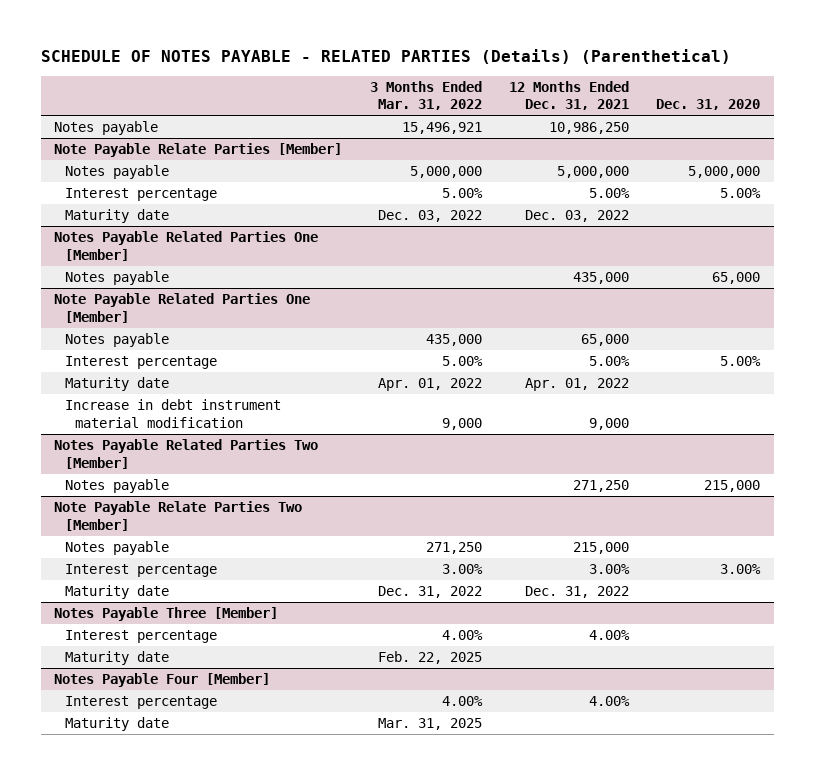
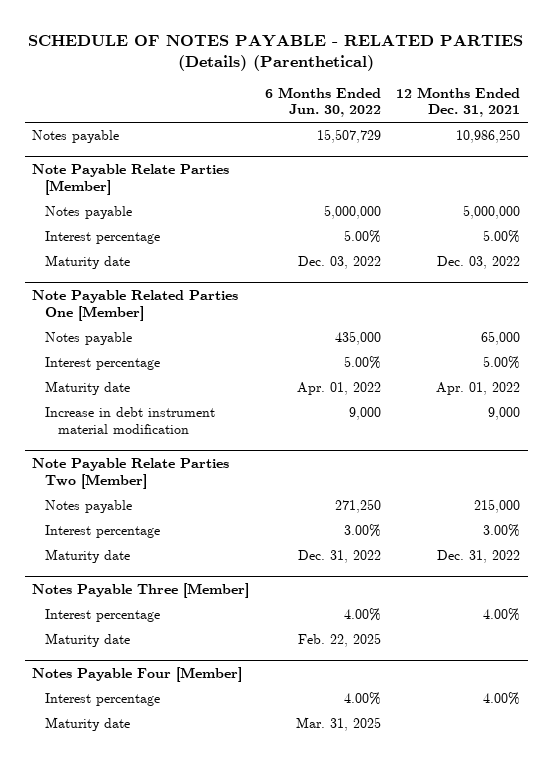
[369,80,482,111] 3 Months Ended Mar. 31, 2022 -> none
[656,99,761,111] Dec. 31, 2020 -> none
none -> [264,86,381,118] 6 Months Ended Jun. 30, 2022
[54,230,319,261] Notes Payable Related Parties One [Member] -> none
[64,270,169,285] Notes payable -> none
[54,438,319,469] Notes Payable Related Parties Two [Member] -> none
[64,478,169,493] Notes payable -> none

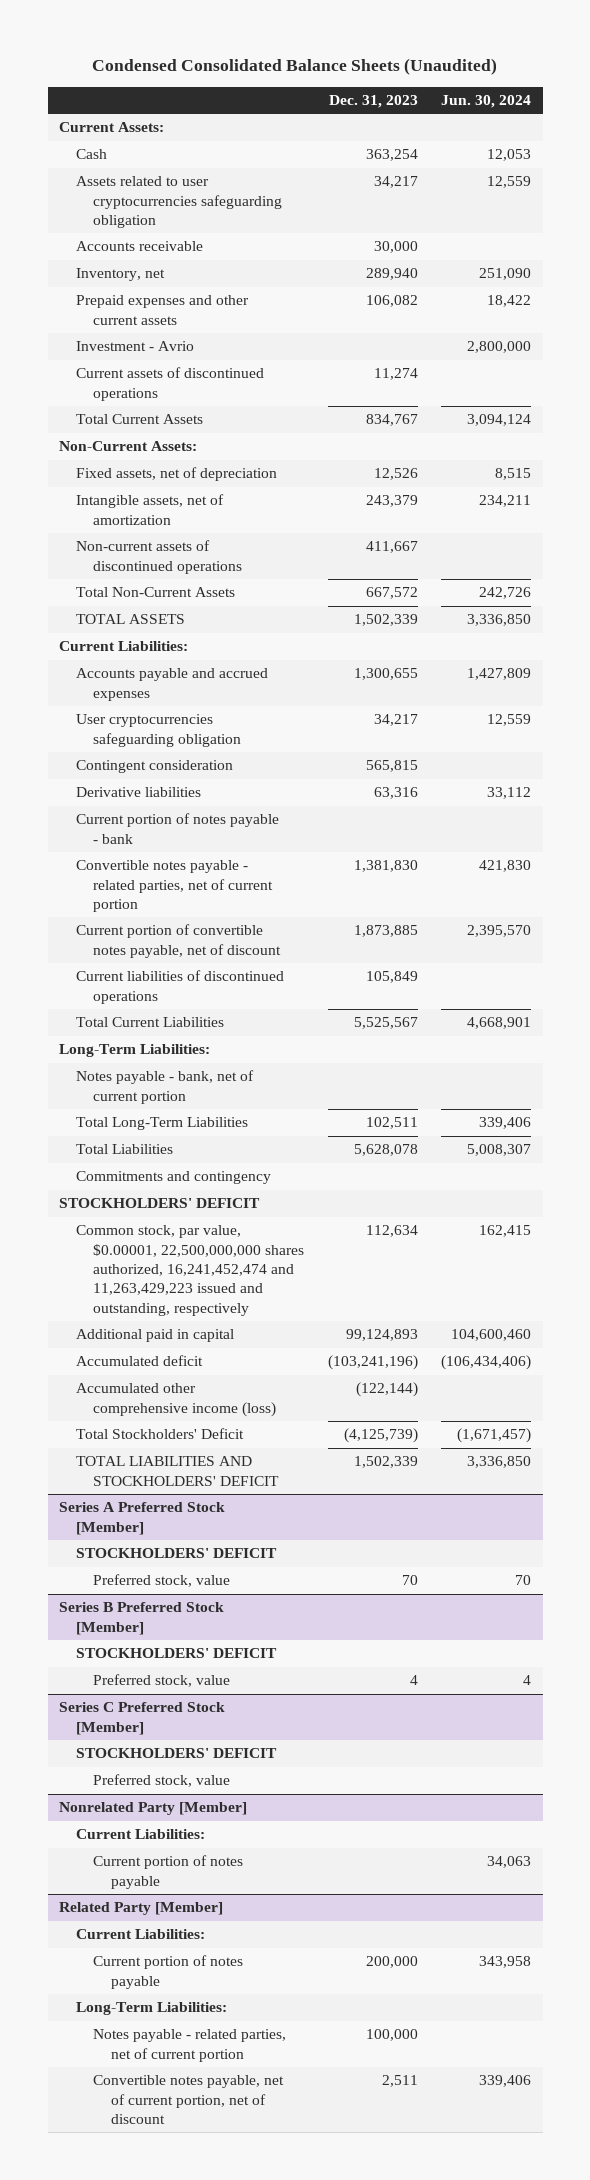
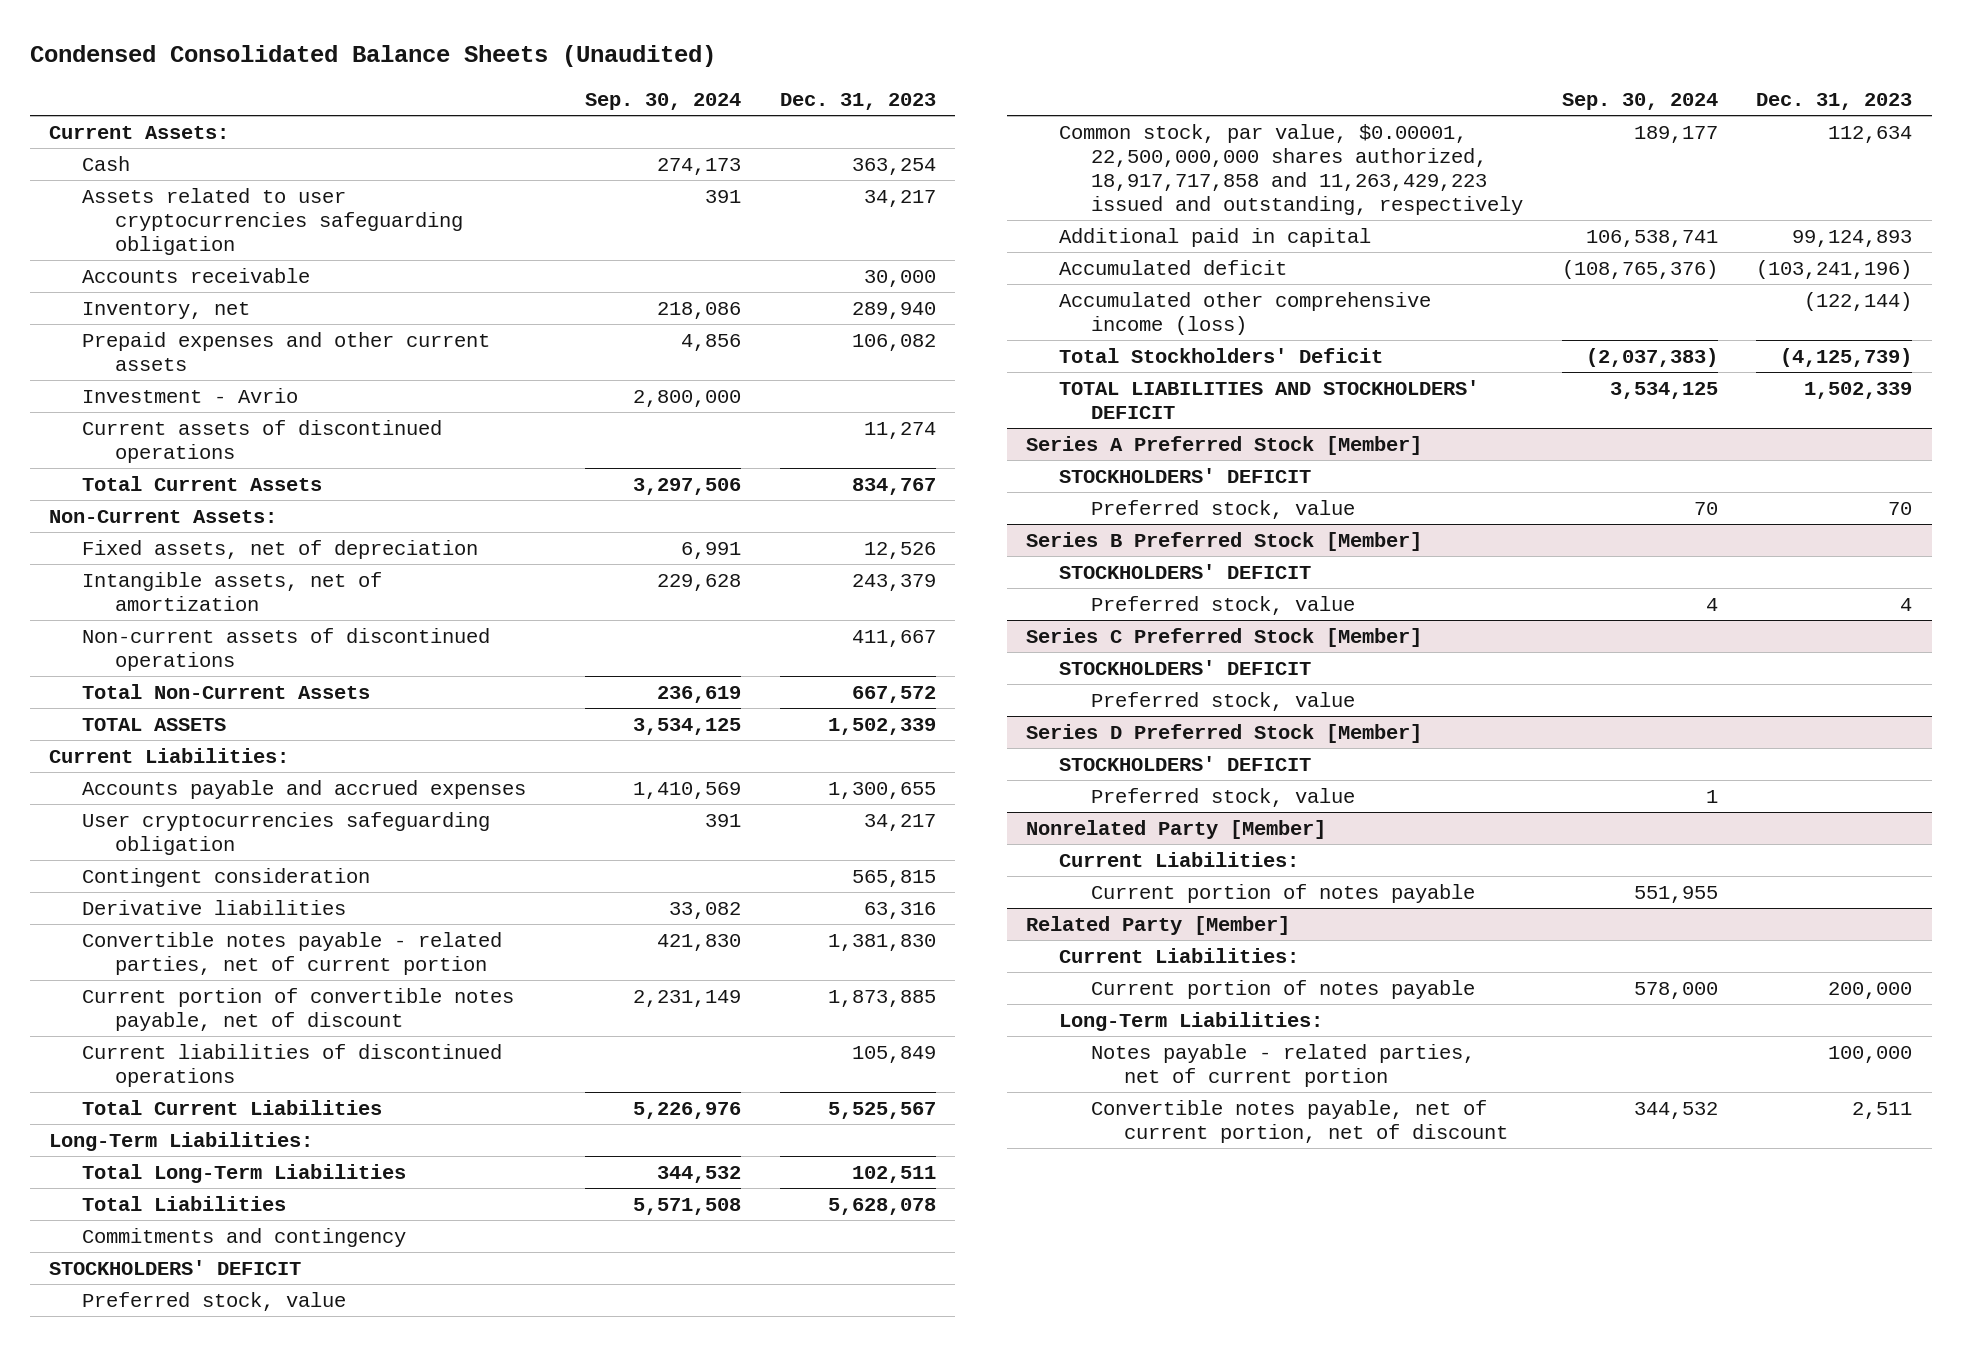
[441,94,532,108] Jun. 30, 2024 -> none
none -> [585,92,742,110] Sep. 30, 2024
[76,813,280,844] Current portion of notes payable - bank -> none
[76,1070,255,1104] Notes payable - bank, net of current portion -> none
none -> [81,1292,346,1312] Preferred stock, value
[76,1225,305,1316] Common stock, par value, $0.00001, 22,500,000,000 shares authorized, 16,241,452,474 and 11,263,429,223 issued and outstanding, respectively -> [1058,124,1524,216] Common stock, par value, $0.00001, 22,500,000,000 shares authorized, 18,917,717,858 and 11,263,429,223 issued and outstanding, respectively
none -> [1026,724,1423,744] Series D Preferred Stock [Member]
none -> [1058,756,1311,772] STOCKHOLDERS' DEFICIT
none -> [1091,788,1356,808] Preferred stock, value

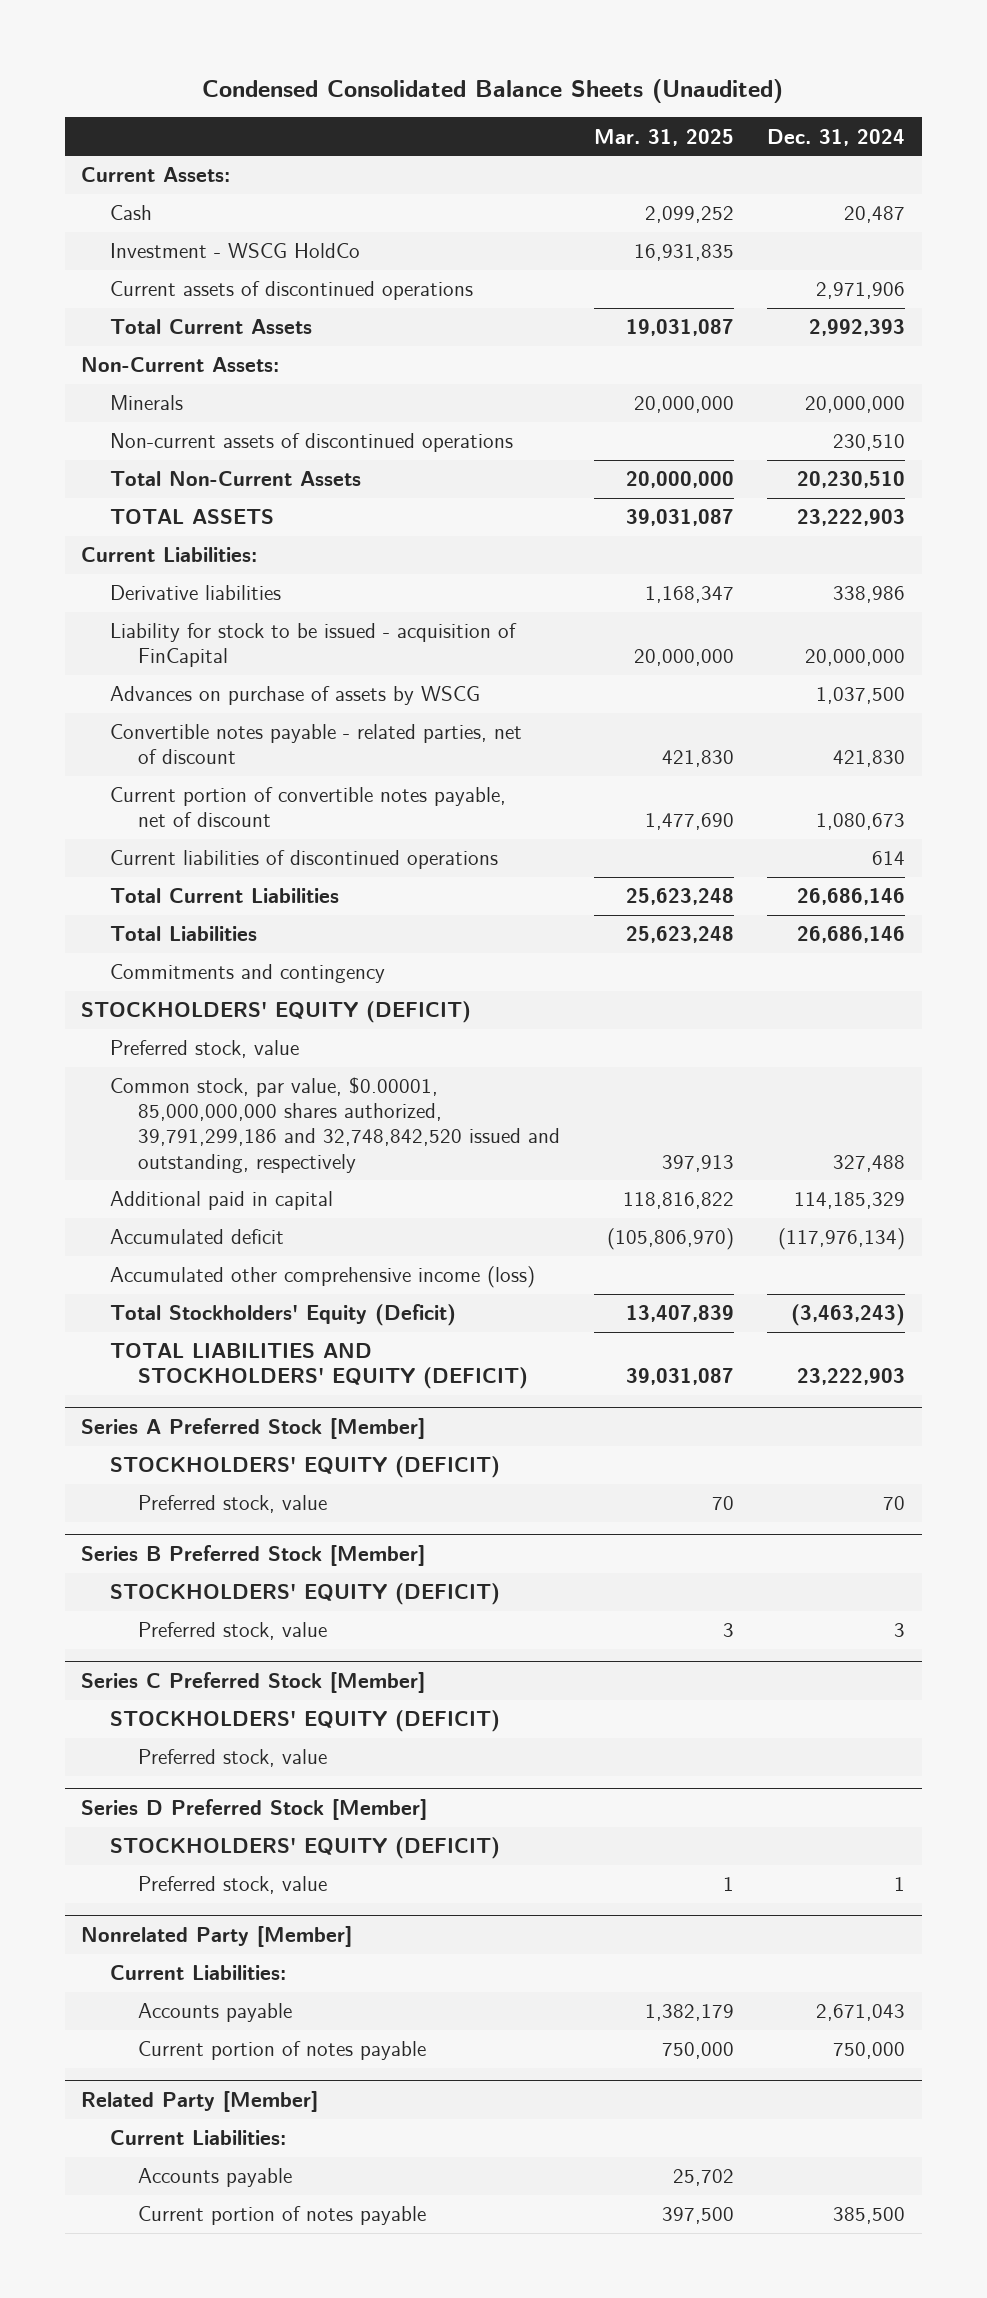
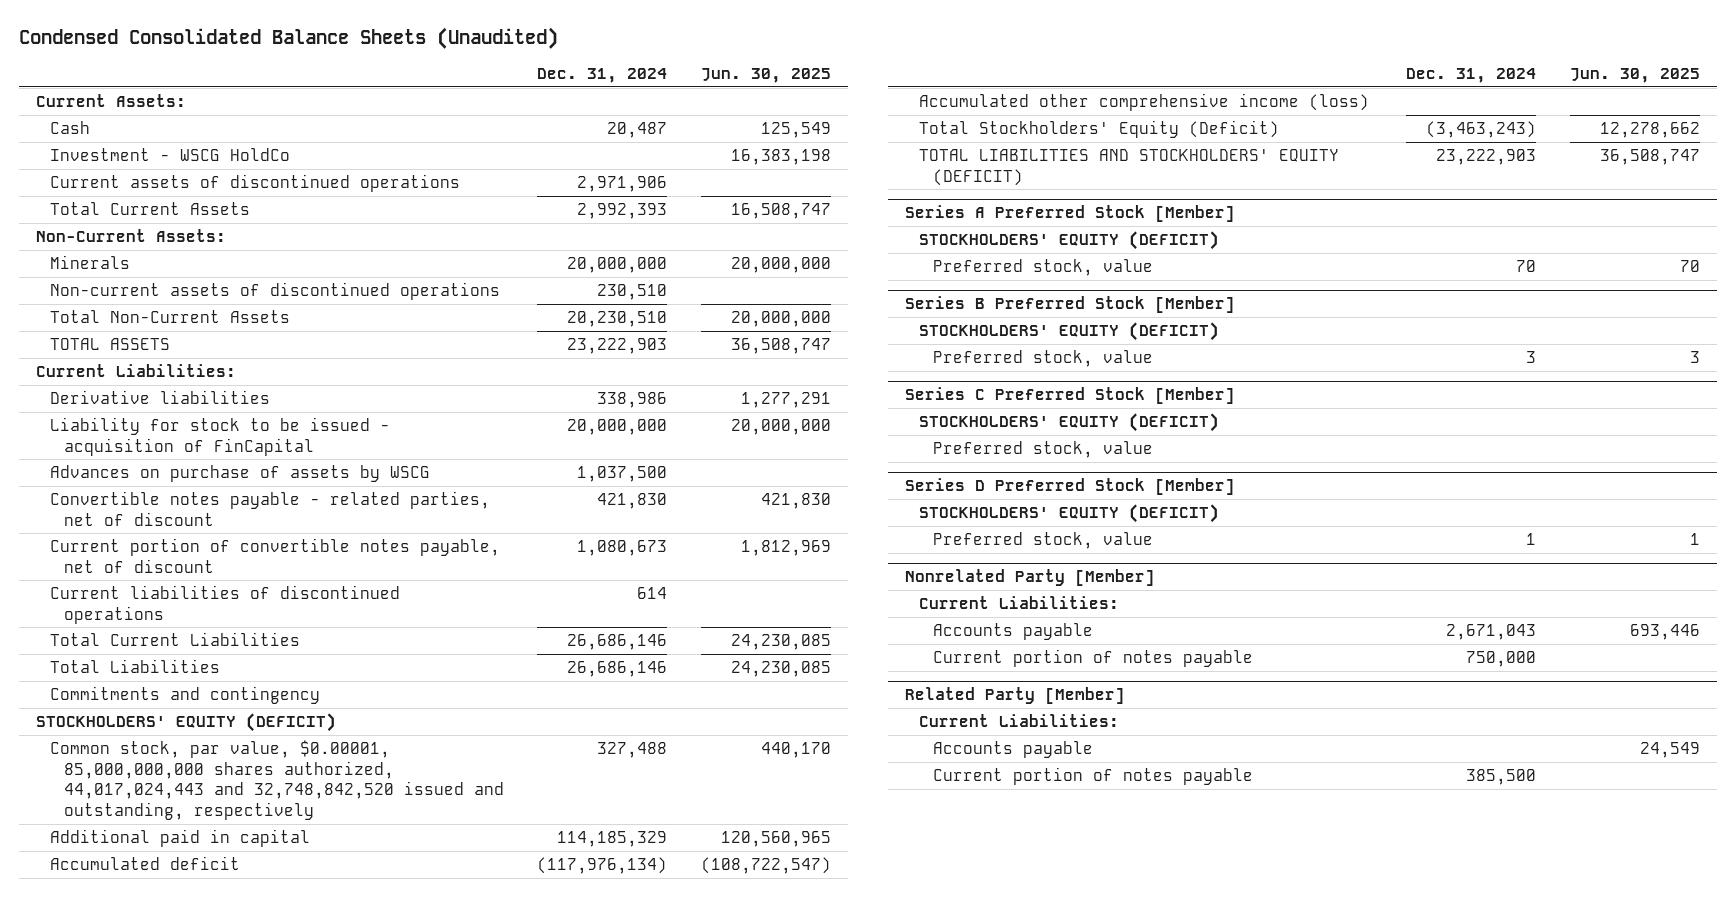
[593,128,734,146] Mar. 31, 2025 -> none
none -> [700,68,831,84] Jun. 30, 2025
[109,1040,299,1059] Preferred stock, value -> none
[109,1077,560,1173] Common stock, par value, $0.00001, 85,000,000,000 shares authorized, 39,791,299,186 and 32,748,842,520 issued and outstanding, respectively -> [49,740,504,820] Common stock, par value, $0.00001, 85,000,000,000 shares authorized, 44,017,024,443 and 32,748,842,520 issued and outstanding, respectively

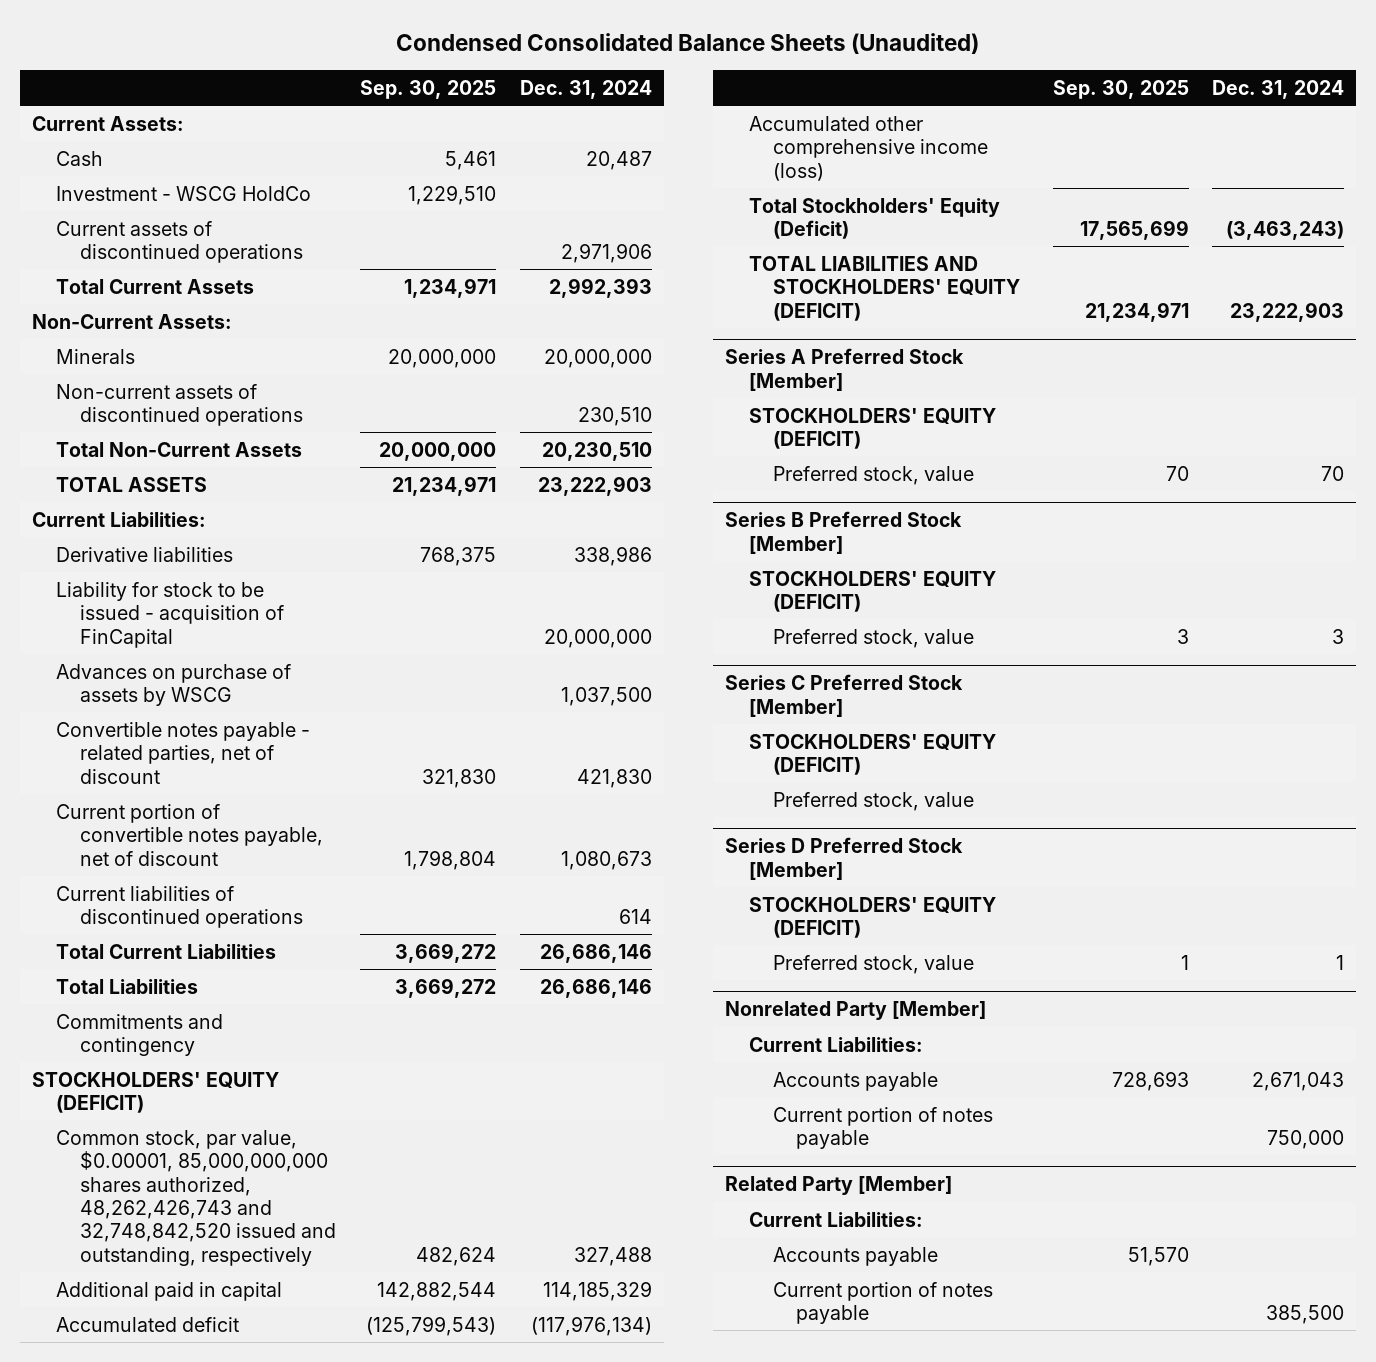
[700,68,831,84] Jun. 30, 2025 -> none
none -> [359,80,496,100] Sep. 30, 2025
[49,740,504,820] Common stock, par value, $0.00001, 85,000,000,000 shares authorized, 44,017,024,443 and 32,748,842,520 issued and outstanding, respectively -> [55,1129,336,1266] Common stock, par value, $0.00001, 85,000,000,000 shares authorized, 48,262,426,743 and 32,748,842,520 issued and outstanding, respectively

